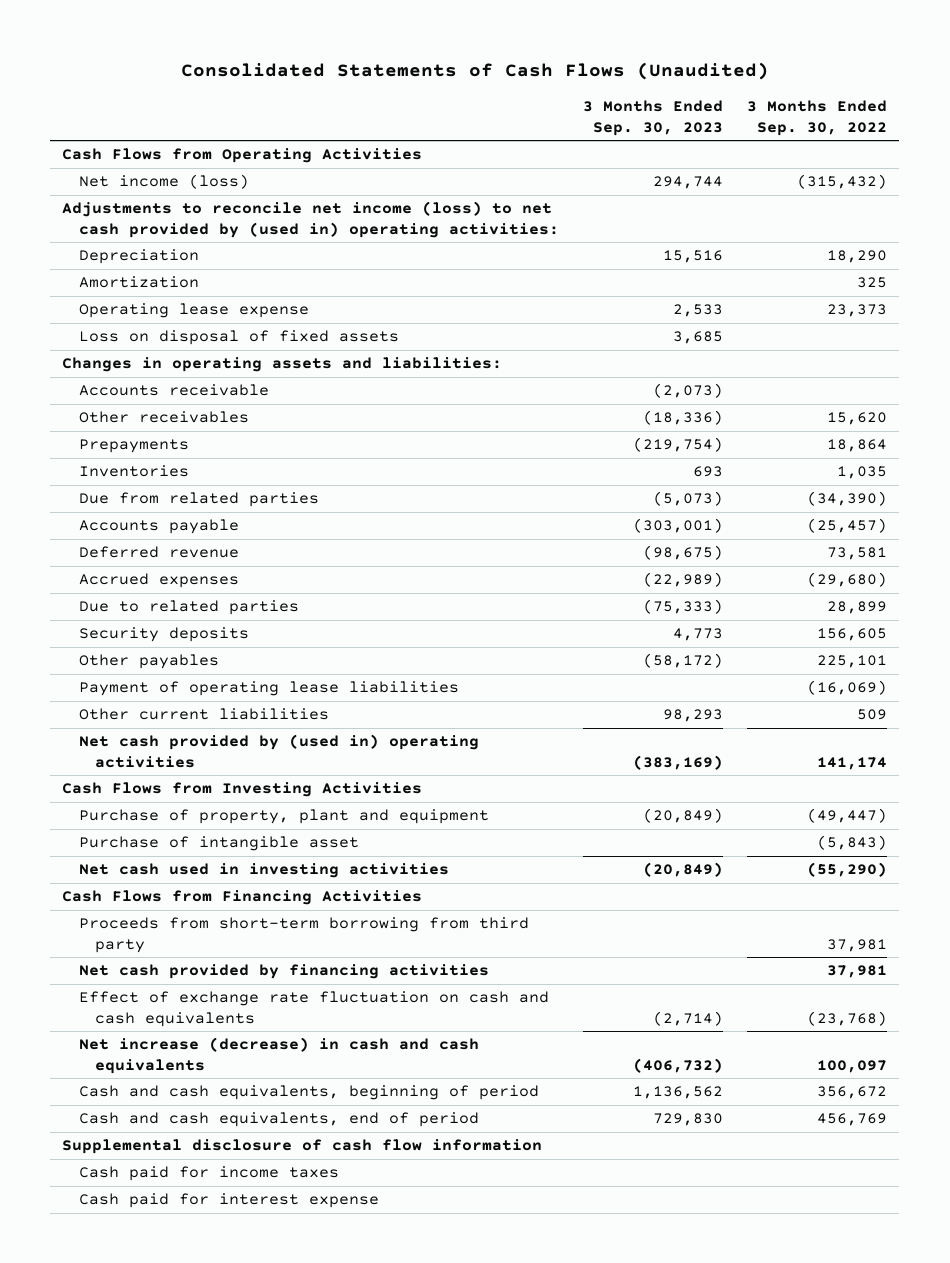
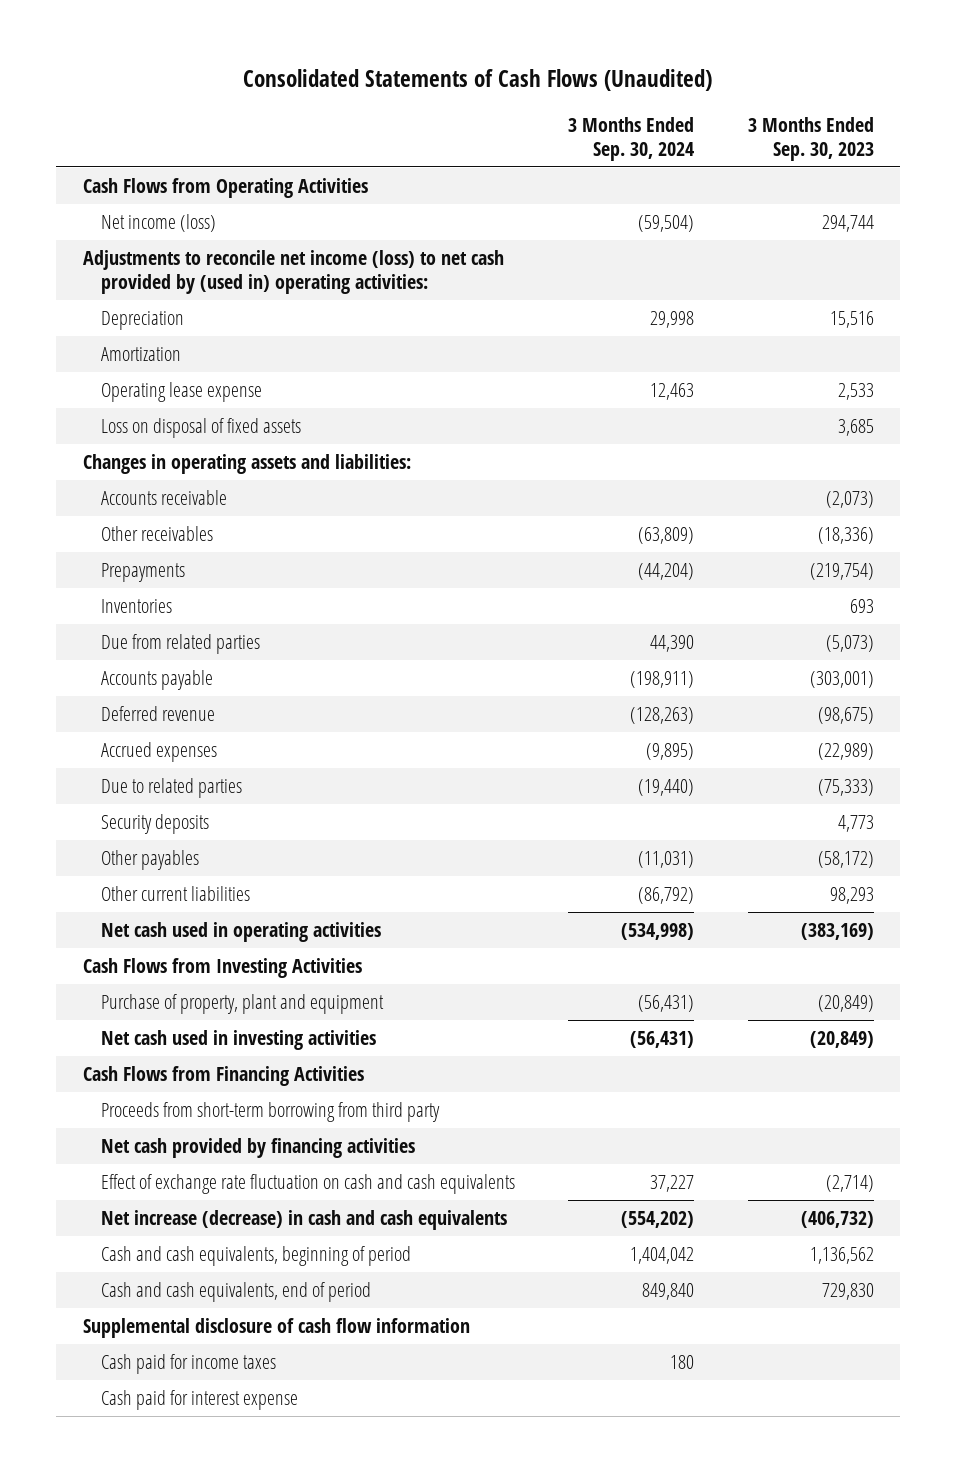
[747,100,888,137] 3 Months Ended Sep. 30, 2022 -> none
none -> [568,117,695,161] 3 Months Ended Sep. 30, 2024
[78,681,459,697] Payment of operating lease liabilities -> none
[78,734,479,769] Net cash provided by (used in) operating activities -> [100,922,381,943] Net cash used in operating activities
[78,836,359,852] Purchase of intangible asset -> none

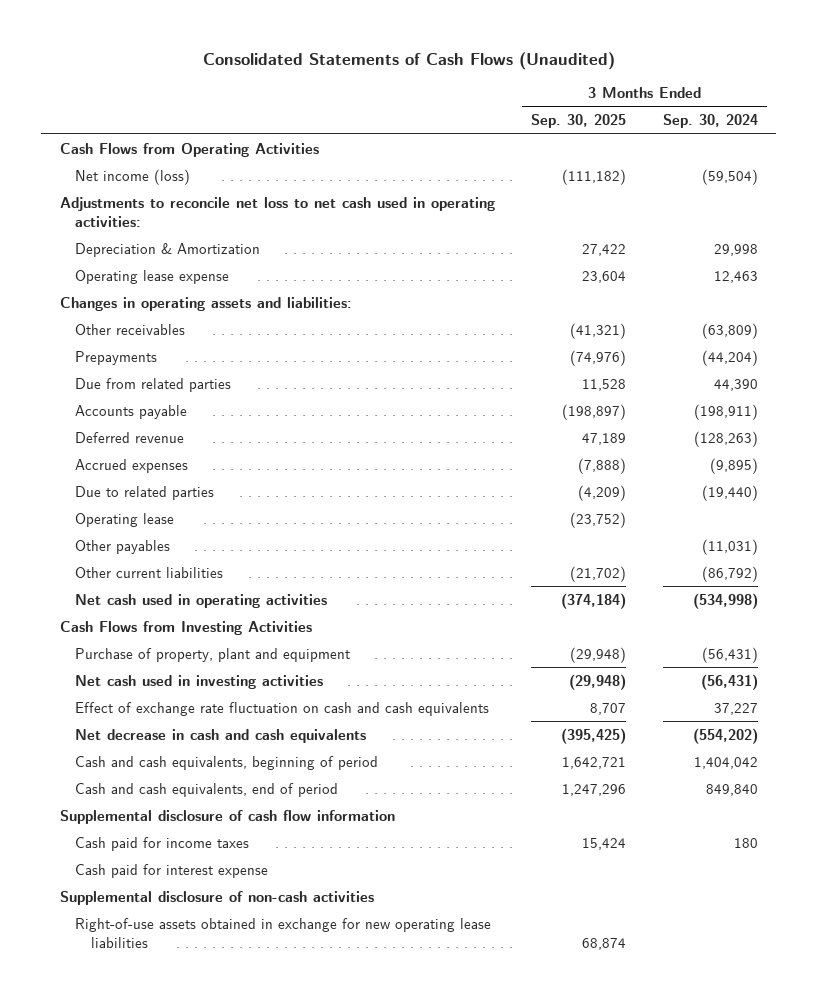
[747,117,874,161] 3 Months Ended Sep. 30, 2023 -> none
none -> [531,114,627,129] Sep. 30, 2025
[100,347,181,362] Amortization -> none
[82,250,504,294] Adjustments to reconcile net income (loss) to net cash provided by (used in) operating activities: -> [59,196,495,227] Adjustments to reconcile net loss to net cash used in operating activities:
[100,311,184,331] Depreciation -> [75,242,261,257] Depreciation & Amortization
[100,418,301,439] Loss on disposal of fixed assets -> none
[100,490,227,506] Accounts receivable -> none
[100,599,172,614] Inventories -> none
[100,814,209,835] Security deposits -> none
none -> [75,512,175,527] Operating lease
[82,1066,364,1087] Cash Flows from Financing Activities -> none
[100,1102,440,1123] Proceeds from short-term borrowing from third party -> none
[100,1138,415,1159] Net cash provided by financing activities -> none
[100,1210,507,1231] Net increase (decrease) in cash and cash equivalents -> [75,728,367,743] Net decrease in cash and cash equivalents
none -> [59,890,374,905] Supplemental disclosure of non-cash activities
none -> [75,917,492,948] Right-of-use assets obtained in exchange for new operating lease liabilities

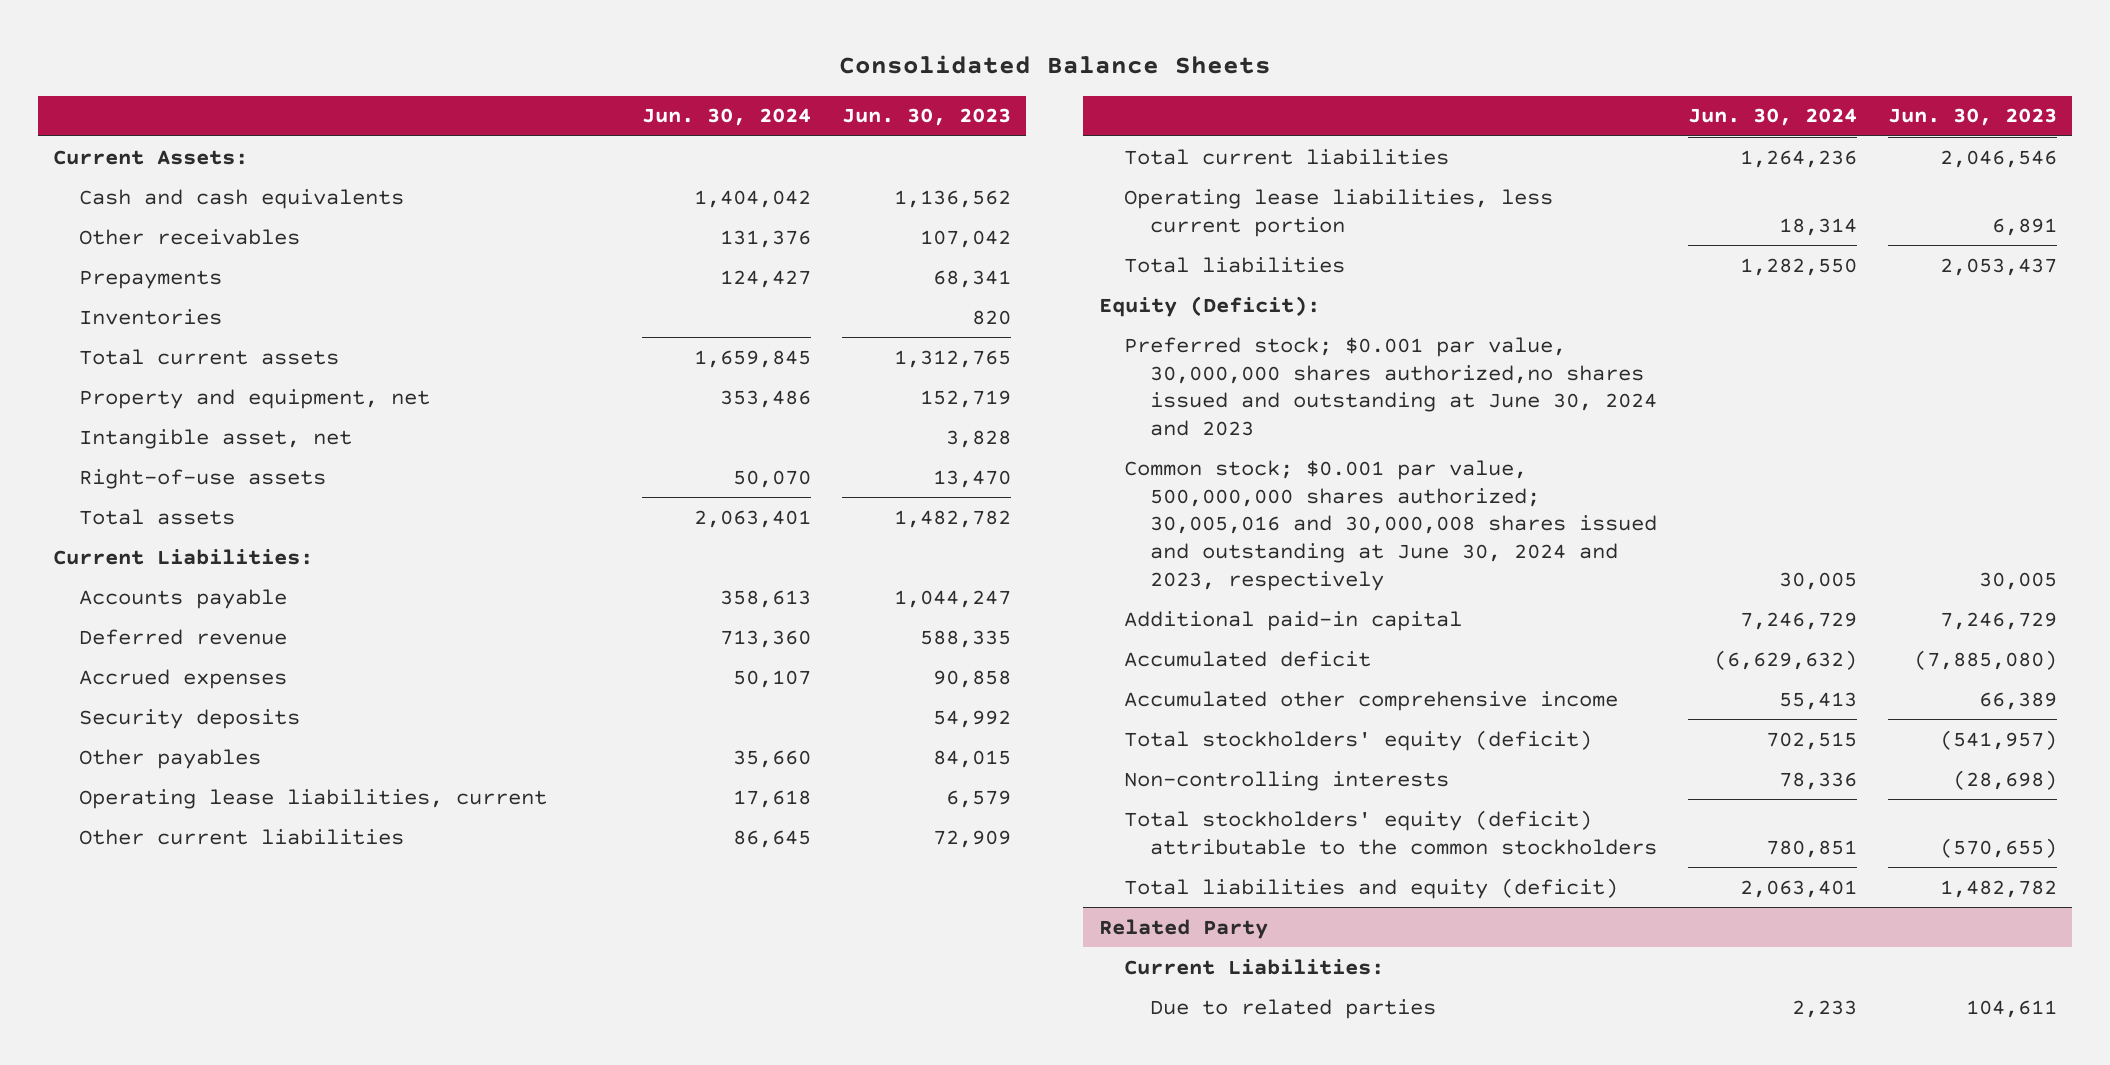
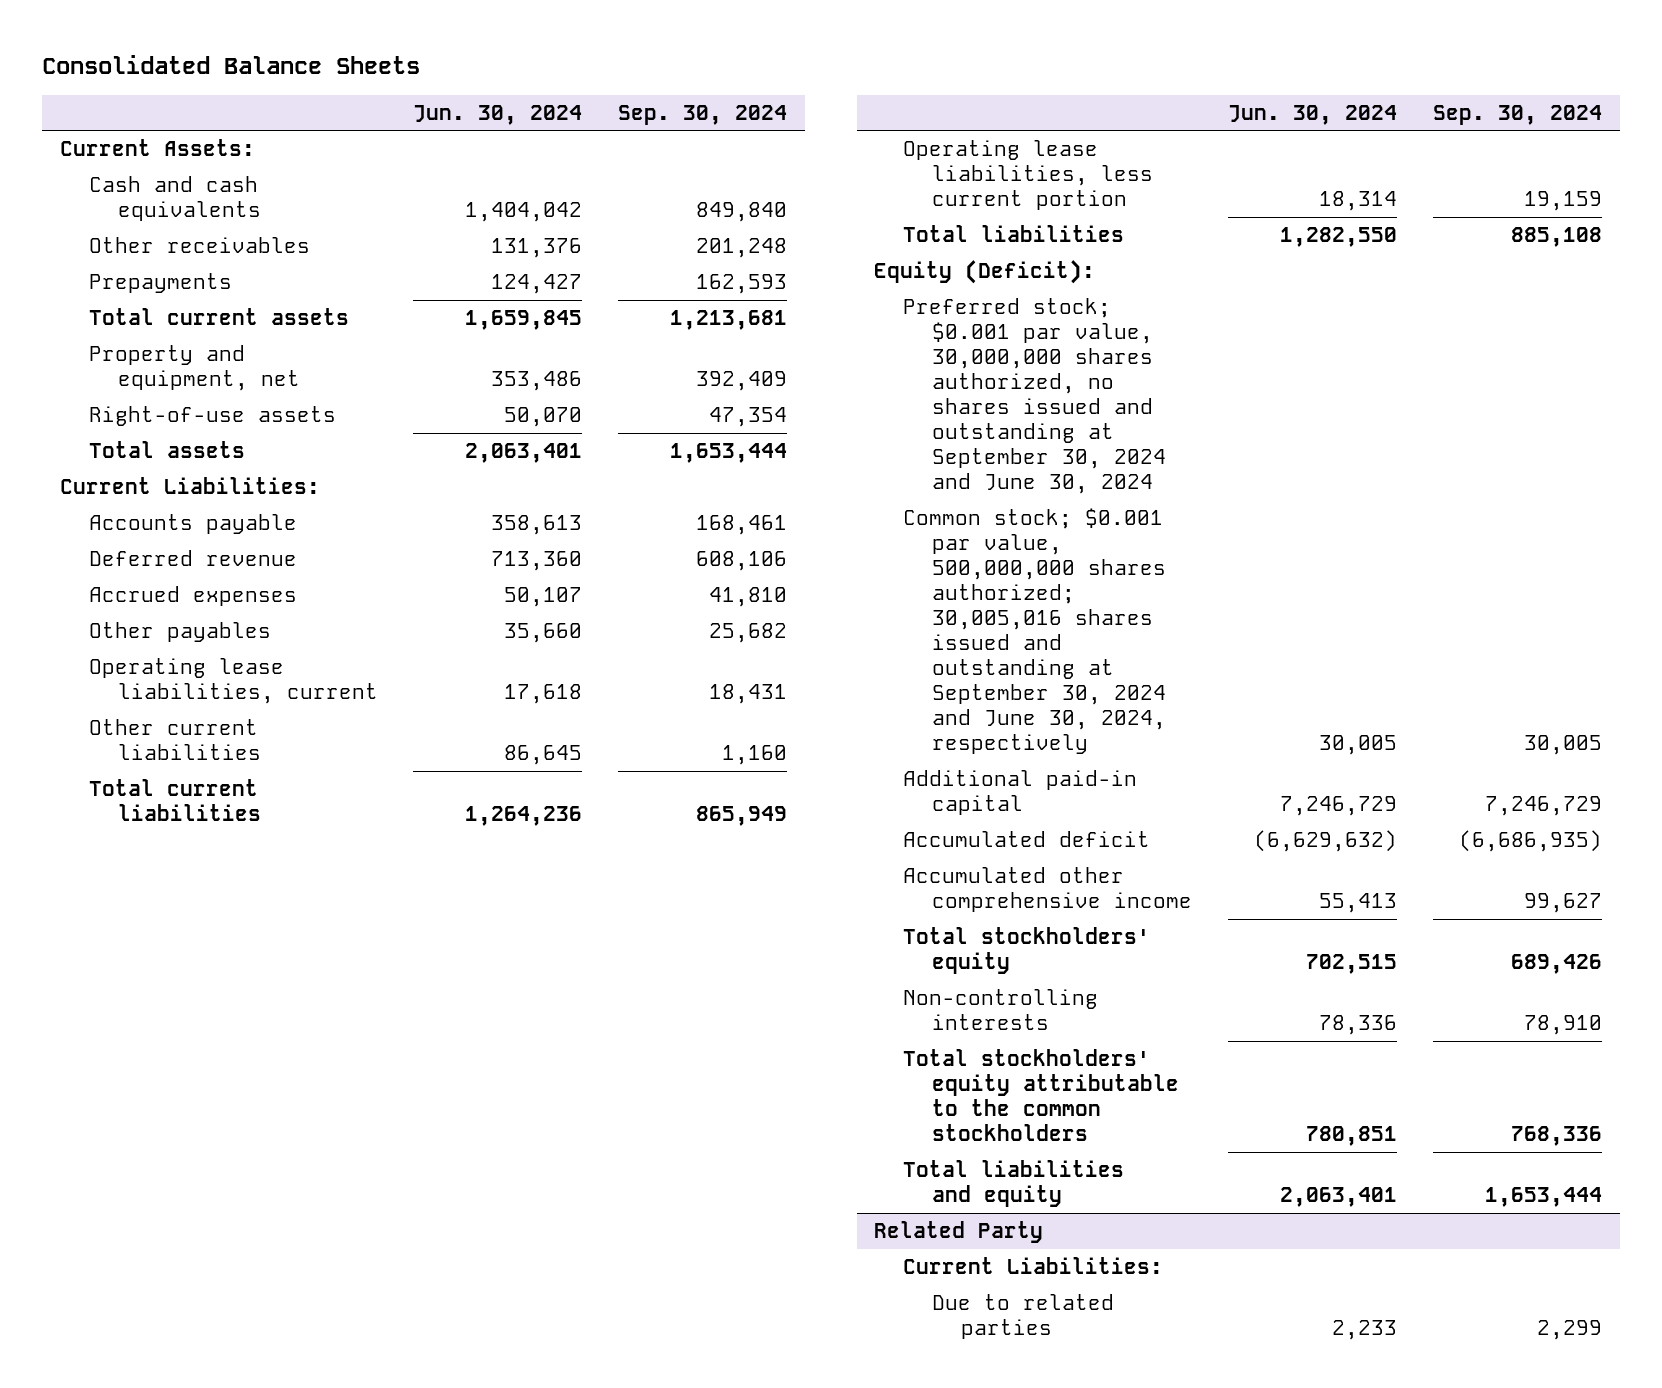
[842,108,1012,127] Jun. 30, 2023 -> none
none -> [618,104,788,125] Sep. 30, 2024
[78,308,222,325] Inventories -> none
[78,428,352,449] Intangible asset, net -> none
[78,708,300,729] Security deposits -> none
[1124,336,1658,437] Preferred stock; $0.001 par value, 30,000,000 shares authorized,no shares issued and outstanding at June 30, 2024 and 2023 -> [903,298,1167,495] Preferred stock; $0.001 par value, 30,000,000 shares authorized, no shares issued and outstanding at September 30, 2024 and June 30, 2024
[1124,459,1658,592] Common stock; $0.001 par value, 500,000,000 shares authorized; 30,005,016 and 30,000,008 shares issued and outstanding at June 30, 2024 and 2023, respectively -> [903,508,1167,755] Common stock; $0.001 par value, 500,000,000 shares authorized; 30,005,016 shares issued and outstanding at September 30, 2024 and June 30, 2024, respectively
[1124,729,1593,751] Total stockholders' equity (deficit) -> [903,927,1151,975] Total stockholders' equity
[1124,809,1658,855] Total stockholders' equity (deficit) attributable to the common stockholders -> [903,1049,1180,1142] Total stockholders' equity attributable to the common stockholders
[1124,877,1619,899] Total liabilities and equity (deficit) -> [903,1160,1125,1208] Total liabilities and equity

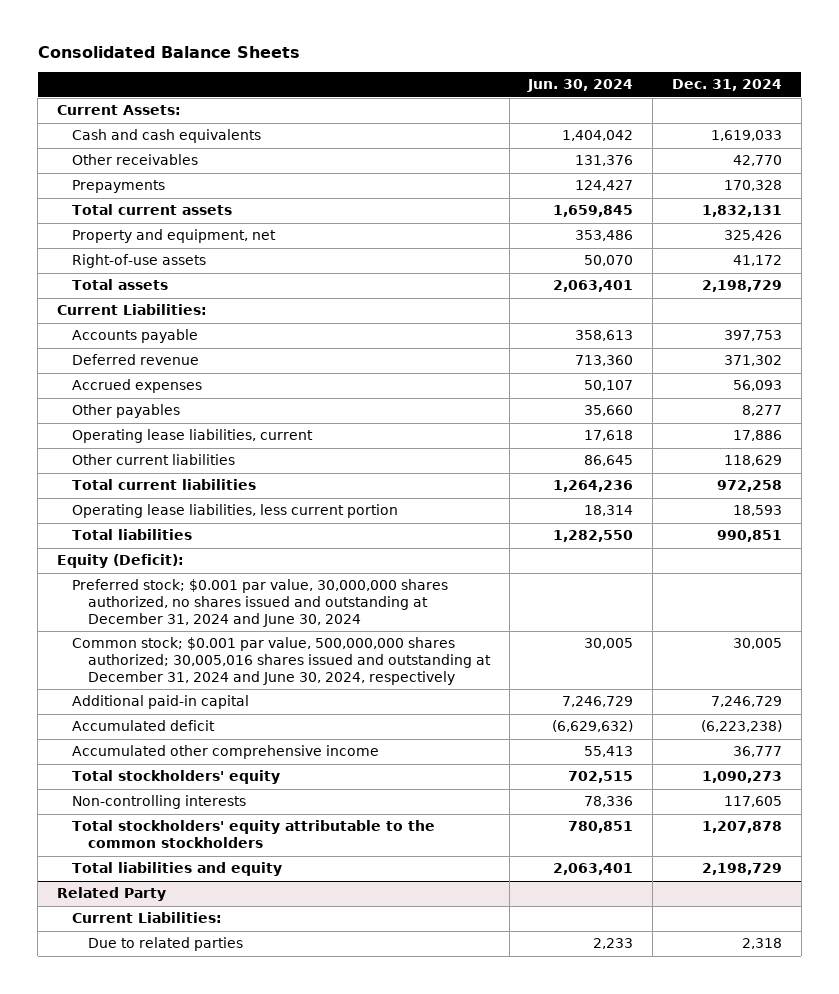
[618,104,788,125] Sep. 30, 2024 -> none
none -> [671,79,782,92] Dec. 31, 2024
[903,298,1167,495] Preferred stock; $0.001 par value, 30,000,000 shares authorized, no shares issued and outstanding at September 30, 2024 and June 30, 2024 -> [72,579,449,628] Preferred stock; $0.001 par value, 30,000,000 shares authorized, no shares issued and outstanding at December 31, 2024 and June 30, 2024
[903,508,1167,755] Common stock; $0.001 par value, 500,000,000 shares authorized; 30,005,016 shares issued and outstanding at September 30, 2024 and June 30, 2024, respectively -> [72,637,491,686] Common stock; $0.001 par value, 500,000,000 shares authorized; 30,005,016 shares issued and outstanding at December 31, 2024 and June 30, 2024, respectively

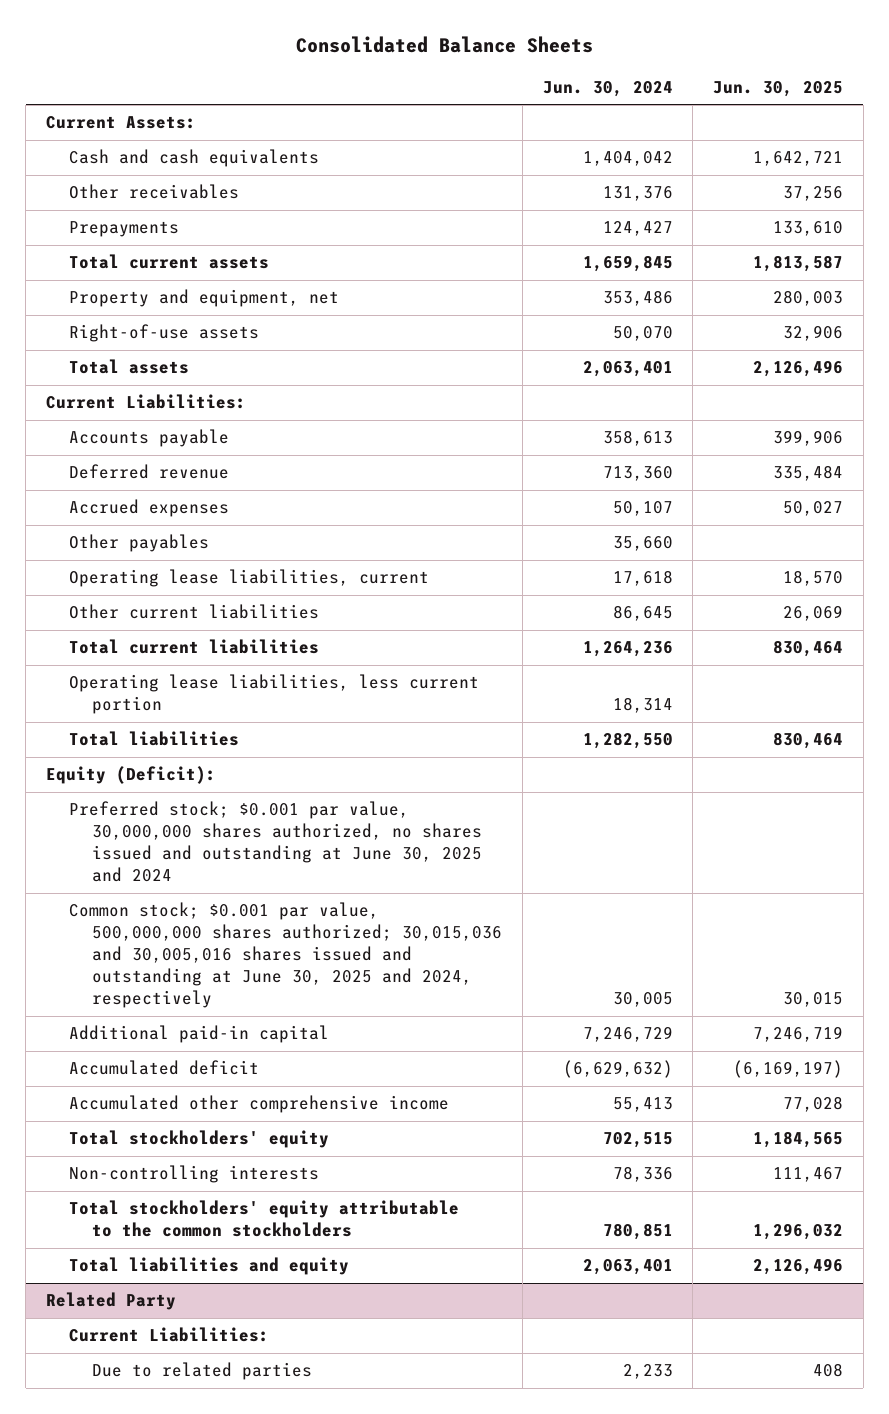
[671,79,782,92] Dec. 31, 2024 -> none
none -> [712,80,843,97] Jun. 30, 2025
[72,579,449,628] Preferred stock; $0.001 par value, 30,000,000 shares authorized, no shares issued and outstanding at December 31, 2024 and June 30, 2024 -> [69,801,483,883] Preferred stock; $0.001 par value, 30,000,000 shares authorized, no shares issued and outstanding at June 30, 2025 and 2024
[72,637,491,686] Common stock; $0.001 par value, 500,000,000 shares authorized; 30,005,016 shares issued and outstanding at December 31, 2024 and June 30, 2024, respectively -> [69,902,503,1009] Common stock; $0.001 par value, 500,000,000 shares authorized; 30,015,036 and 30,005,016 shares issued and outstanding at June 30, 2025 and 2024, respectively

